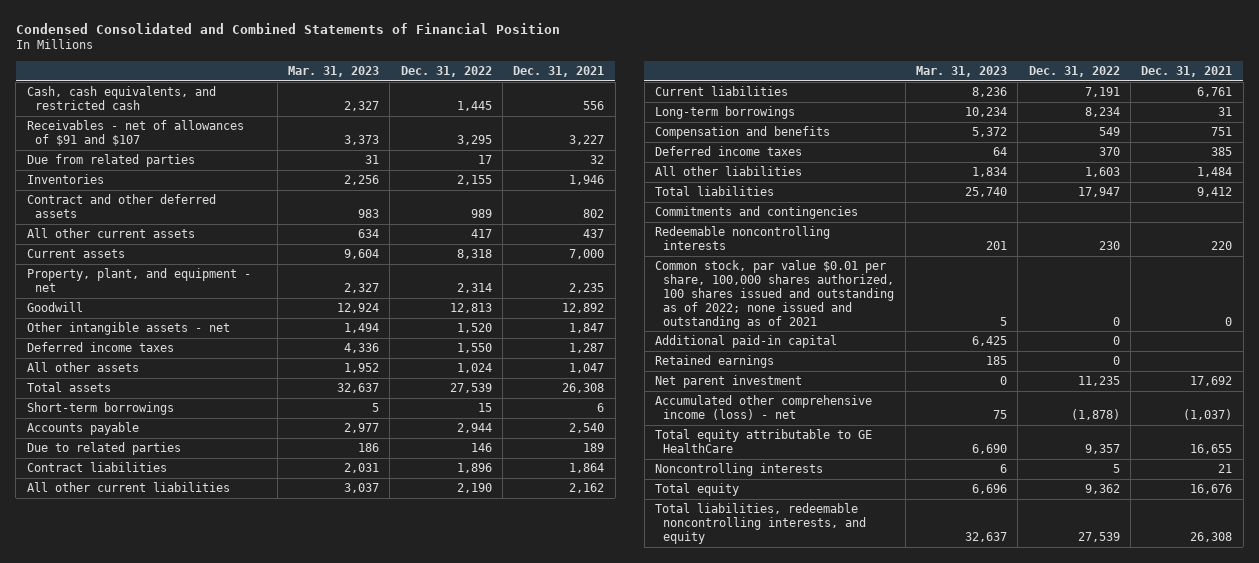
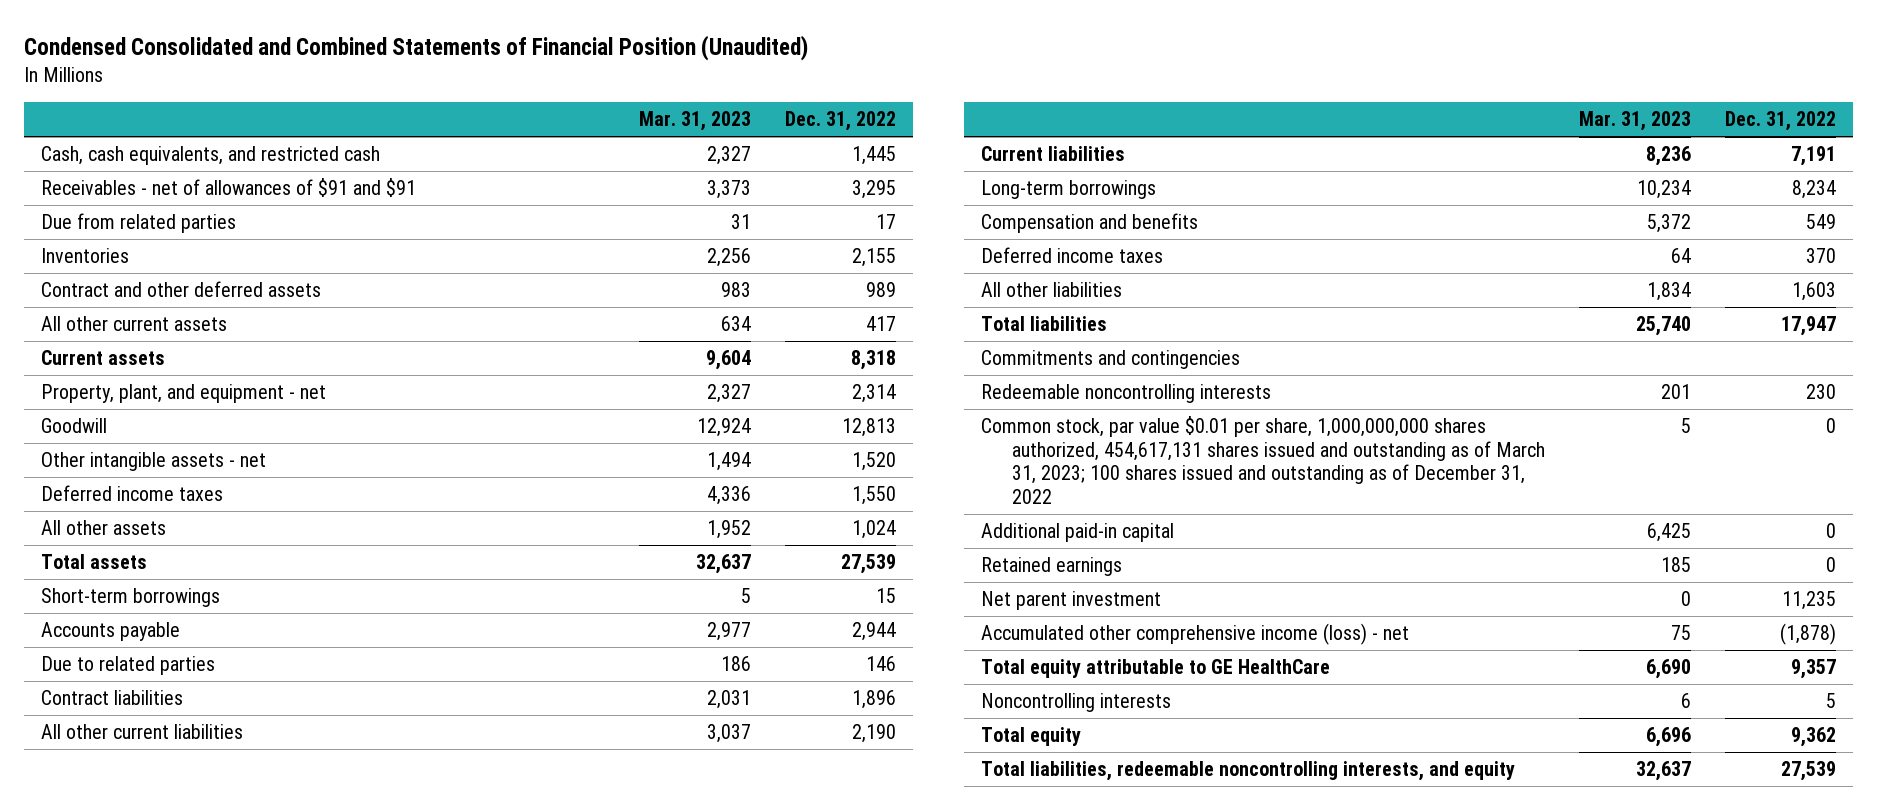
[15,22,560,34] Condensed Consolidated and Combined Statements of Financial Position -> [23,34,808,61] Condensed Consolidated and Combined Statements of Financial Position (Unaudited)
[513,65,605,77] Dec. 31, 2021 -> none
[26,120,244,146] Receivables - net of allowances of $91 and $107 -> [40,178,416,198] Receivables - net of allowances of $91 and $91
[654,260,895,329] Common stock, par value $0.01 per share, 100,000 shares authorized, 100 shares issued and outstanding as of 2022; none issued and outstanding as of 2021 -> [980,416,1546,504] Common stock, par value $0.01 per share, 1,000,000,000 shares authorized, 454,617,131 shares issued and outstanding as of March 31, 2023; 100 shares issued and outstanding as of December 31, 2022

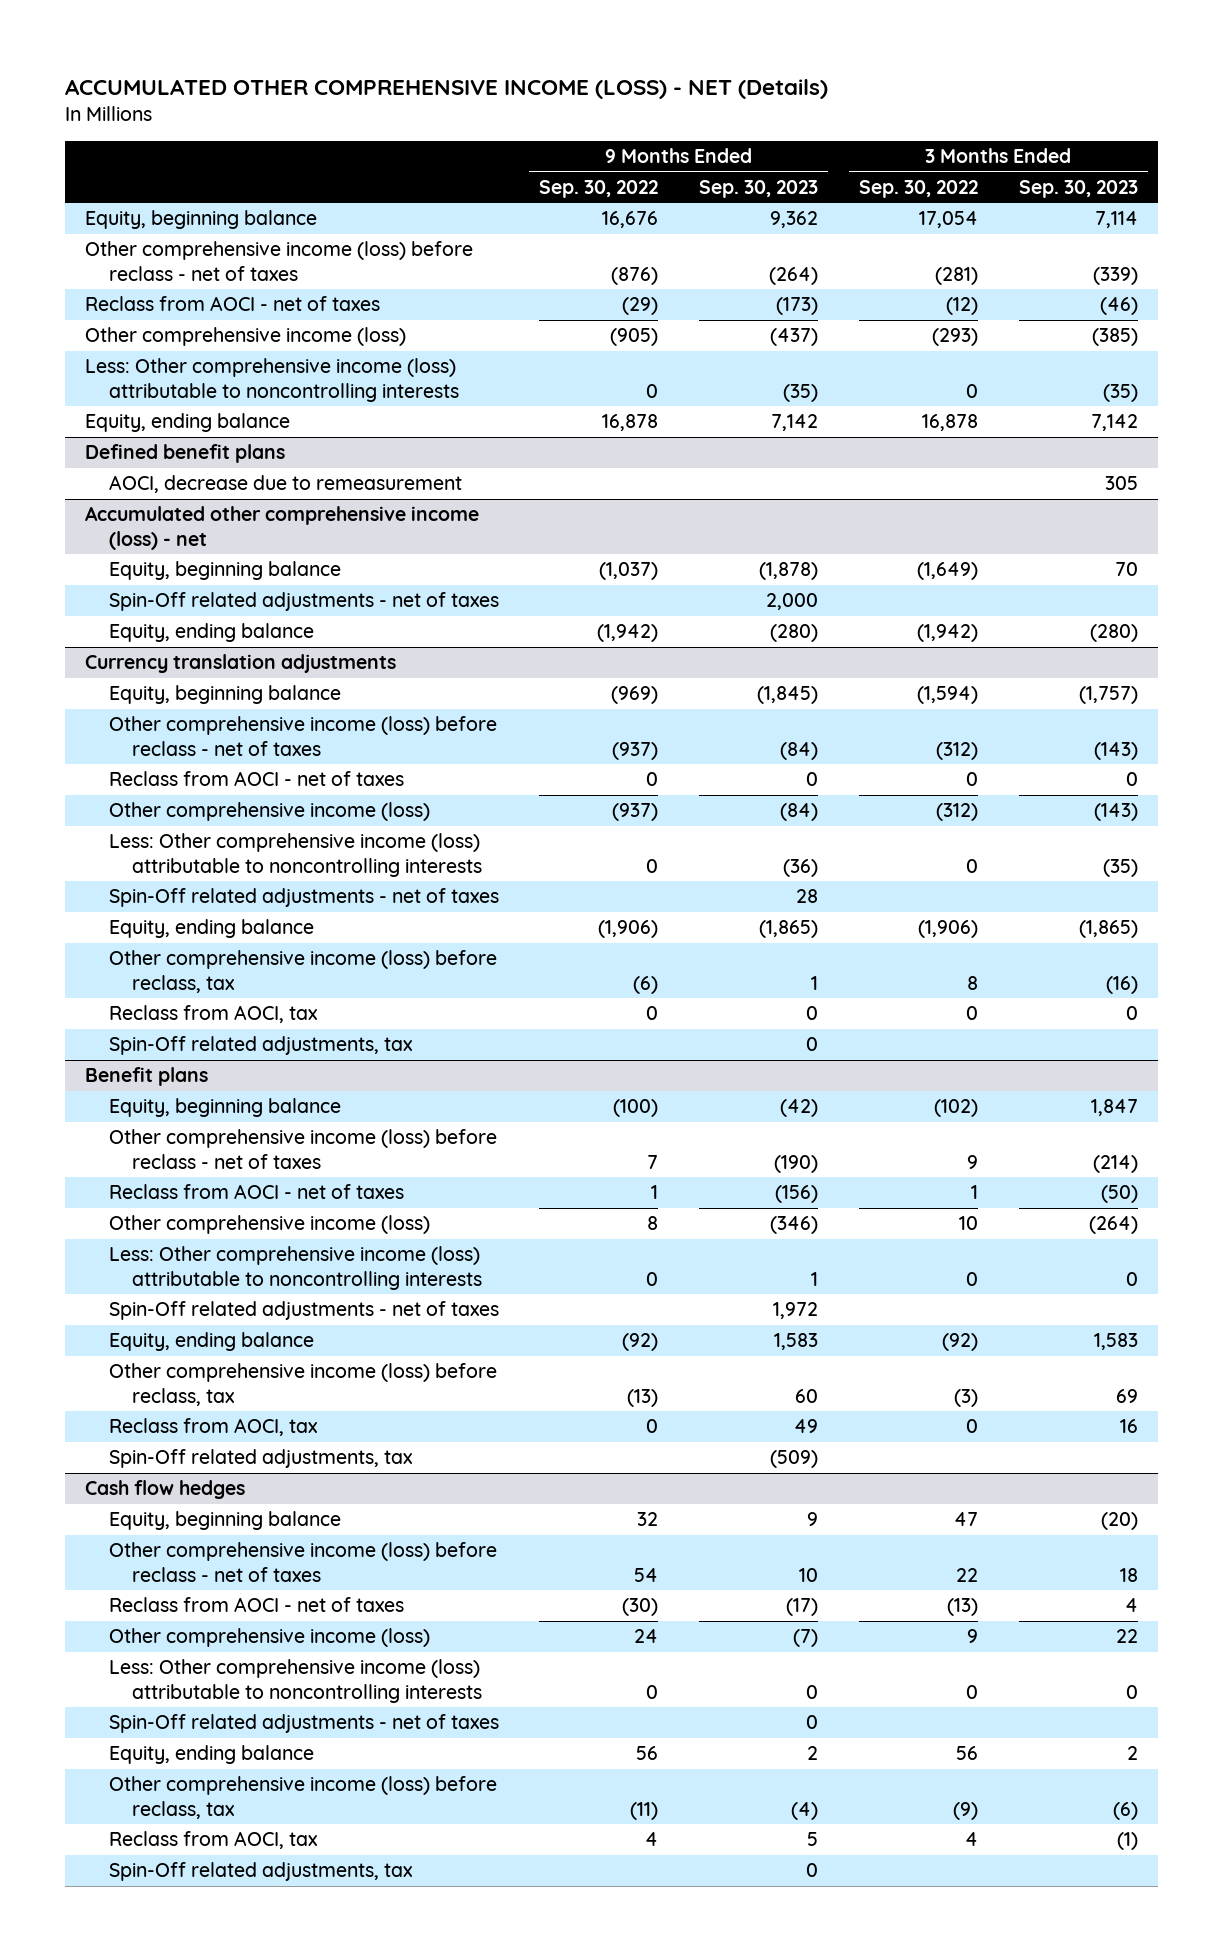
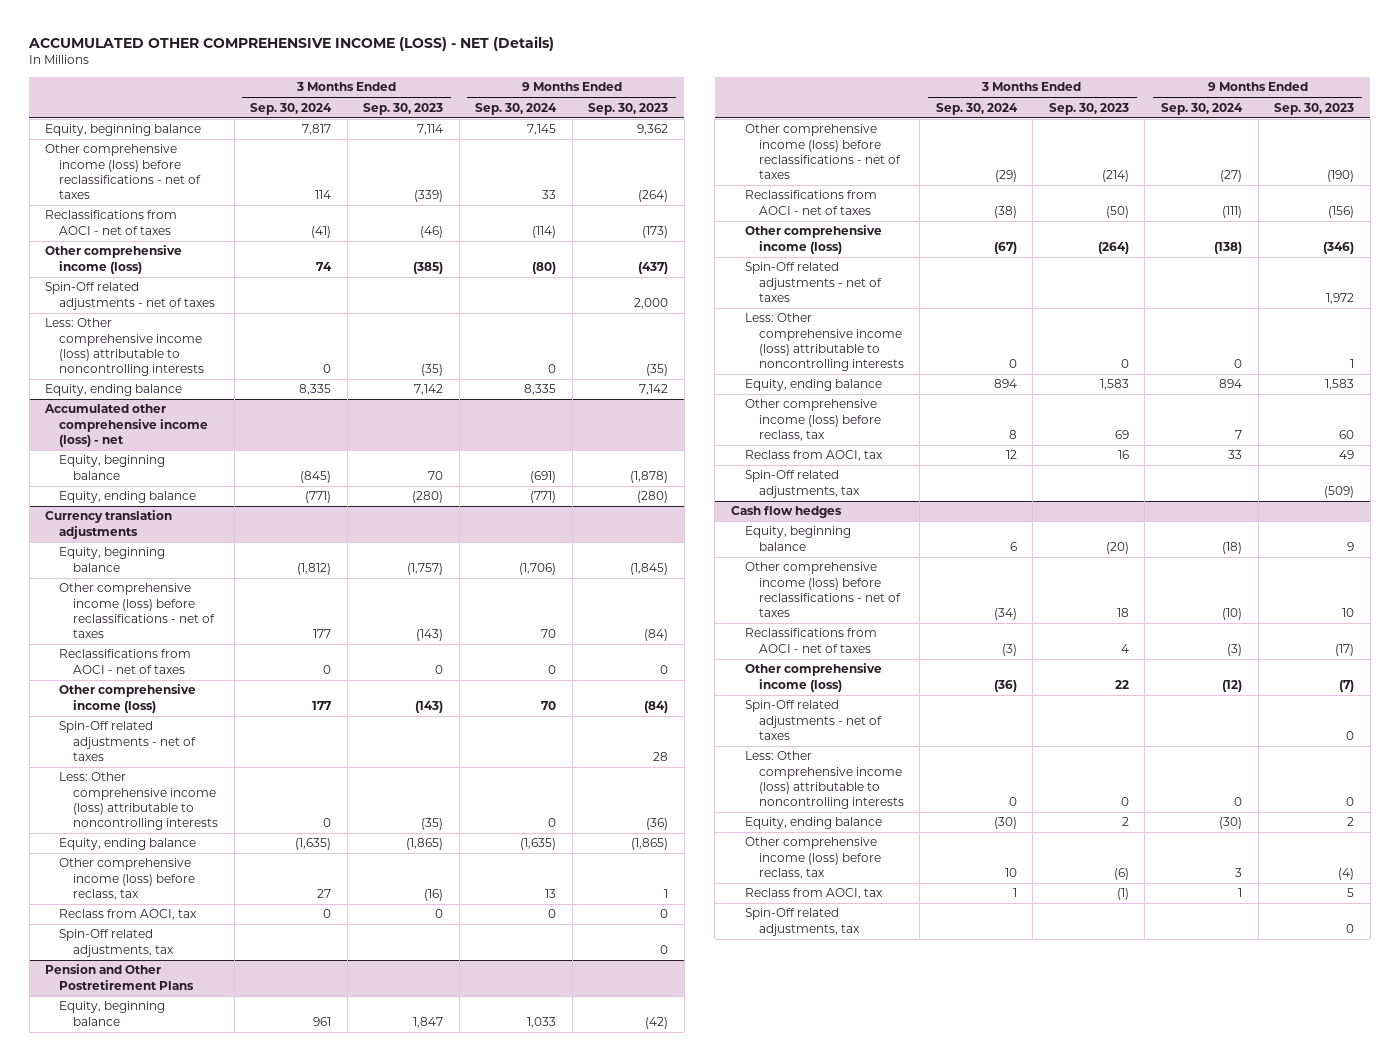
[539,179,659,198] Sep. 30, 2022 -> none
[858,179,978,198] Sep. 30, 2022 -> none
none -> [250,102,333,115] Sep. 30, 2024
none -> [475,102,558,115] Sep. 30, 2024
[84,241,473,281] Other comprehensive income (loss) before reclass - net of taxes -> [45,144,202,200] Other comprehensive income (loss) before reclassifications - net of taxes
[84,296,380,312] Reclass from AOCI - net of taxes -> [45,210,178,235] Reclassifications from AOCI - net of taxes
none -> [45,282,216,310] Spin-Off related adjustments - net of taxes
[84,444,285,464] Defined benefit plans -> none
[108,475,462,494] AOCI, decrease due to remeasurement -> none
[108,592,499,612] Spin-Off related adjustments - net of taxes -> none
[108,716,497,756] Other comprehensive income (loss) before reclass - net of taxes -> [59,583,216,639] Other comprehensive income (loss) before reclassifications - net of taxes
[108,771,404,787] Reclass from AOCI - net of taxes -> [59,649,192,674] Reclassifications from AOCI - net of taxes
[108,833,483,877] Less: Other comprehensive income (loss) attributable to noncontrolling interests -> [59,772,219,831] Less: Other comprehensive income (loss) attributable to noncontrolling interests
[84,1067,208,1087] Benefit plans -> [45,964,195,990] Pension and Other Postretirement Plans
[108,1129,497,1169] Other comprehensive income (loss) before reclass - net of taxes -> [744,124,901,180] Other comprehensive income (loss) before reclassifications - net of taxes
[108,1184,404,1200] Reclass from AOCI - net of taxes -> [744,190,877,215] Reclassifications from AOCI - net of taxes
[108,1246,483,1290] Less: Other comprehensive income (loss) attributable to noncontrolling interests -> none
none -> [744,313,904,372] Less: Other comprehensive income (loss) attributable to noncontrolling interests
[108,1542,497,1582] Other comprehensive income (loss) before reclass - net of taxes -> [744,562,901,618] Other comprehensive income (loss) before reclassifications - net of taxes
[108,1597,404,1613] Reclass from AOCI - net of taxes -> [744,628,877,653] Reclassifications from AOCI - net of taxes
[108,1659,483,1703] Less: Other comprehensive income (loss) attributable to noncontrolling interests -> [744,751,904,810] Less: Other comprehensive income (loss) attributable to noncontrolling interests

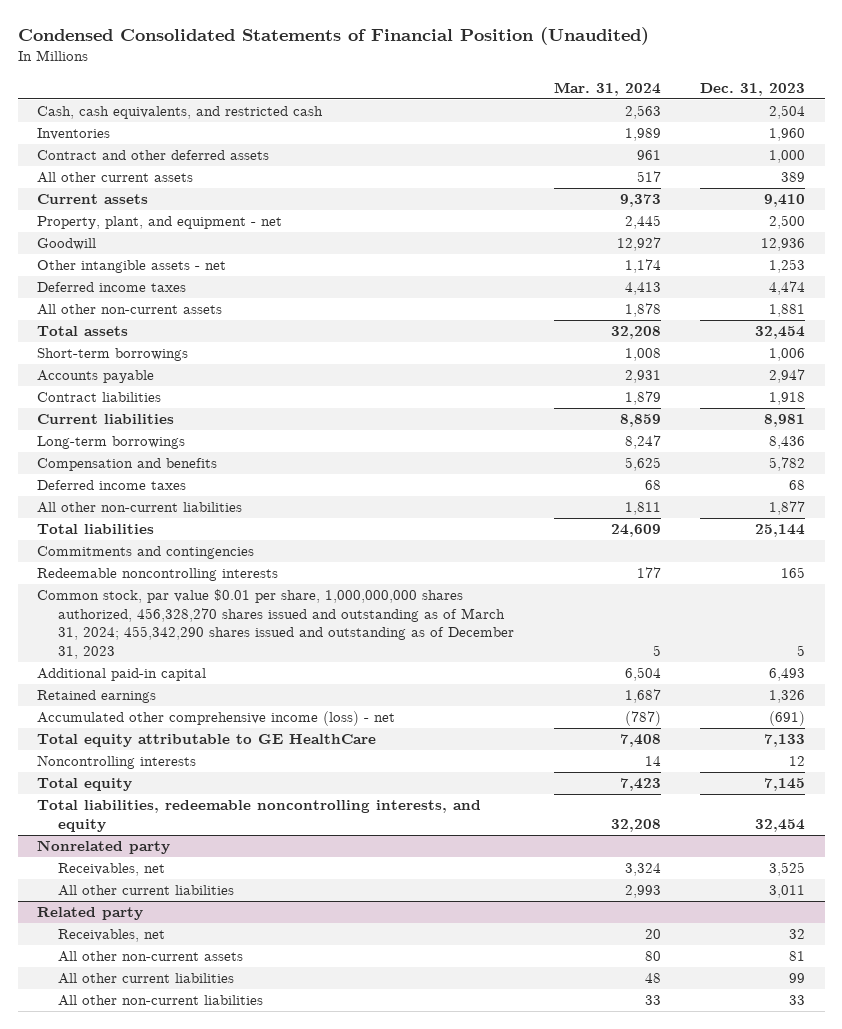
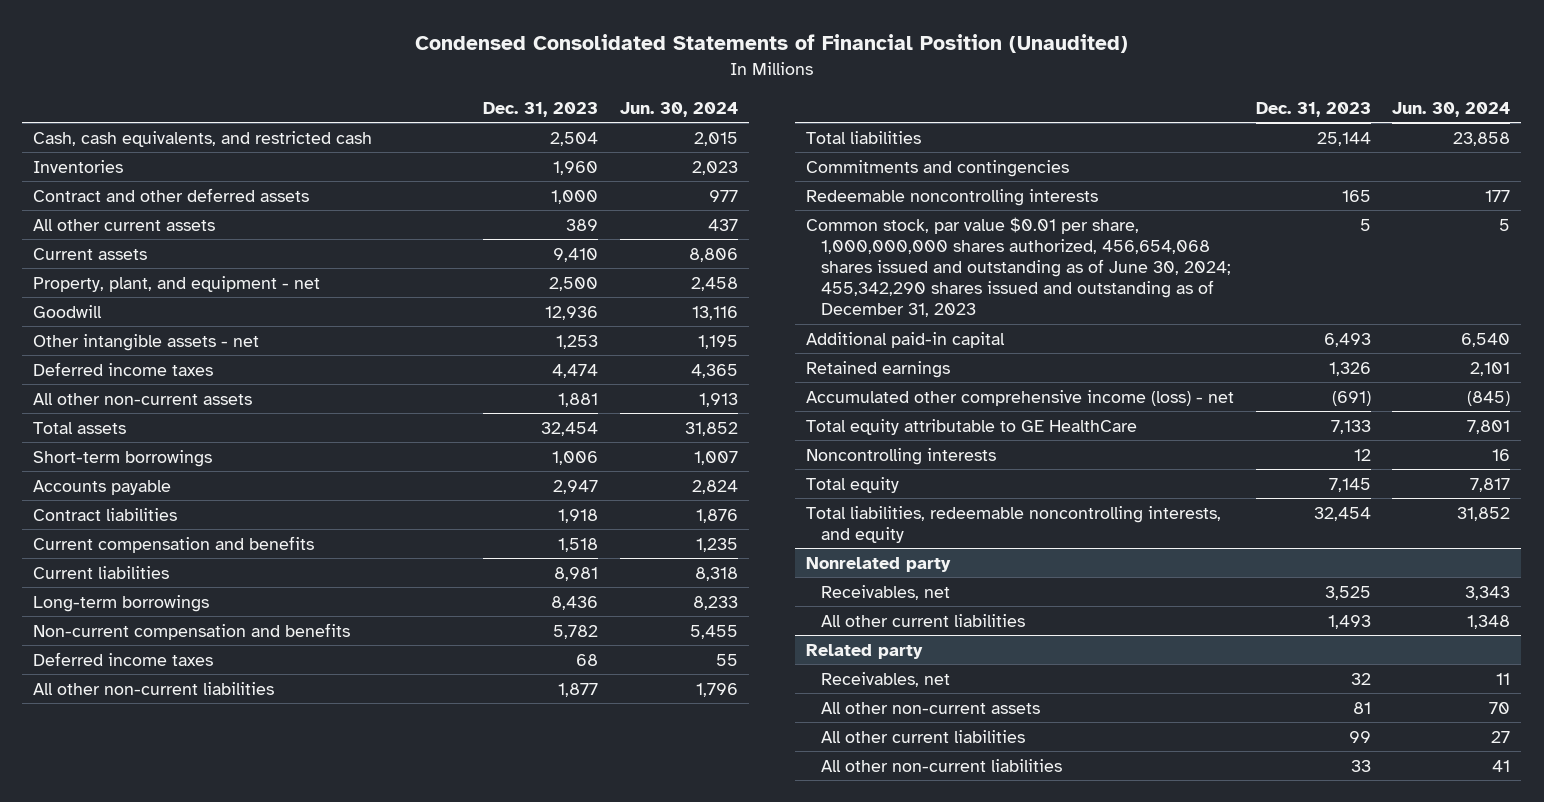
[553,81,661,96] Mar. 31, 2024 -> none
none -> [620,101,739,117] Jun. 30, 2024
none -> [33,535,315,553] Current compensation and benefits
[37,458,218,472] Compensation and benefits -> [33,622,351,640] Non-current compensation and benefits
[37,589,515,659] Common stock, par value $0.01 per share, 1,000,000,000 shares authorized, 456,328,270 shares issued and outstanding as of March 31, 2024; 455,342,290 shares issued and outstanding as of December 31, 2023 -> [805,216,1232,318] Common stock, par value $0.01 per share, 1,000,000,000 shares authorized, 456,654,068 shares issued and outstanding as of June 30, 2024; 455,342,290 shares issued and outstanding as of December 31, 2023
[768,885,805,899] 3,011 -> [1327,614,1371,629] 1,493

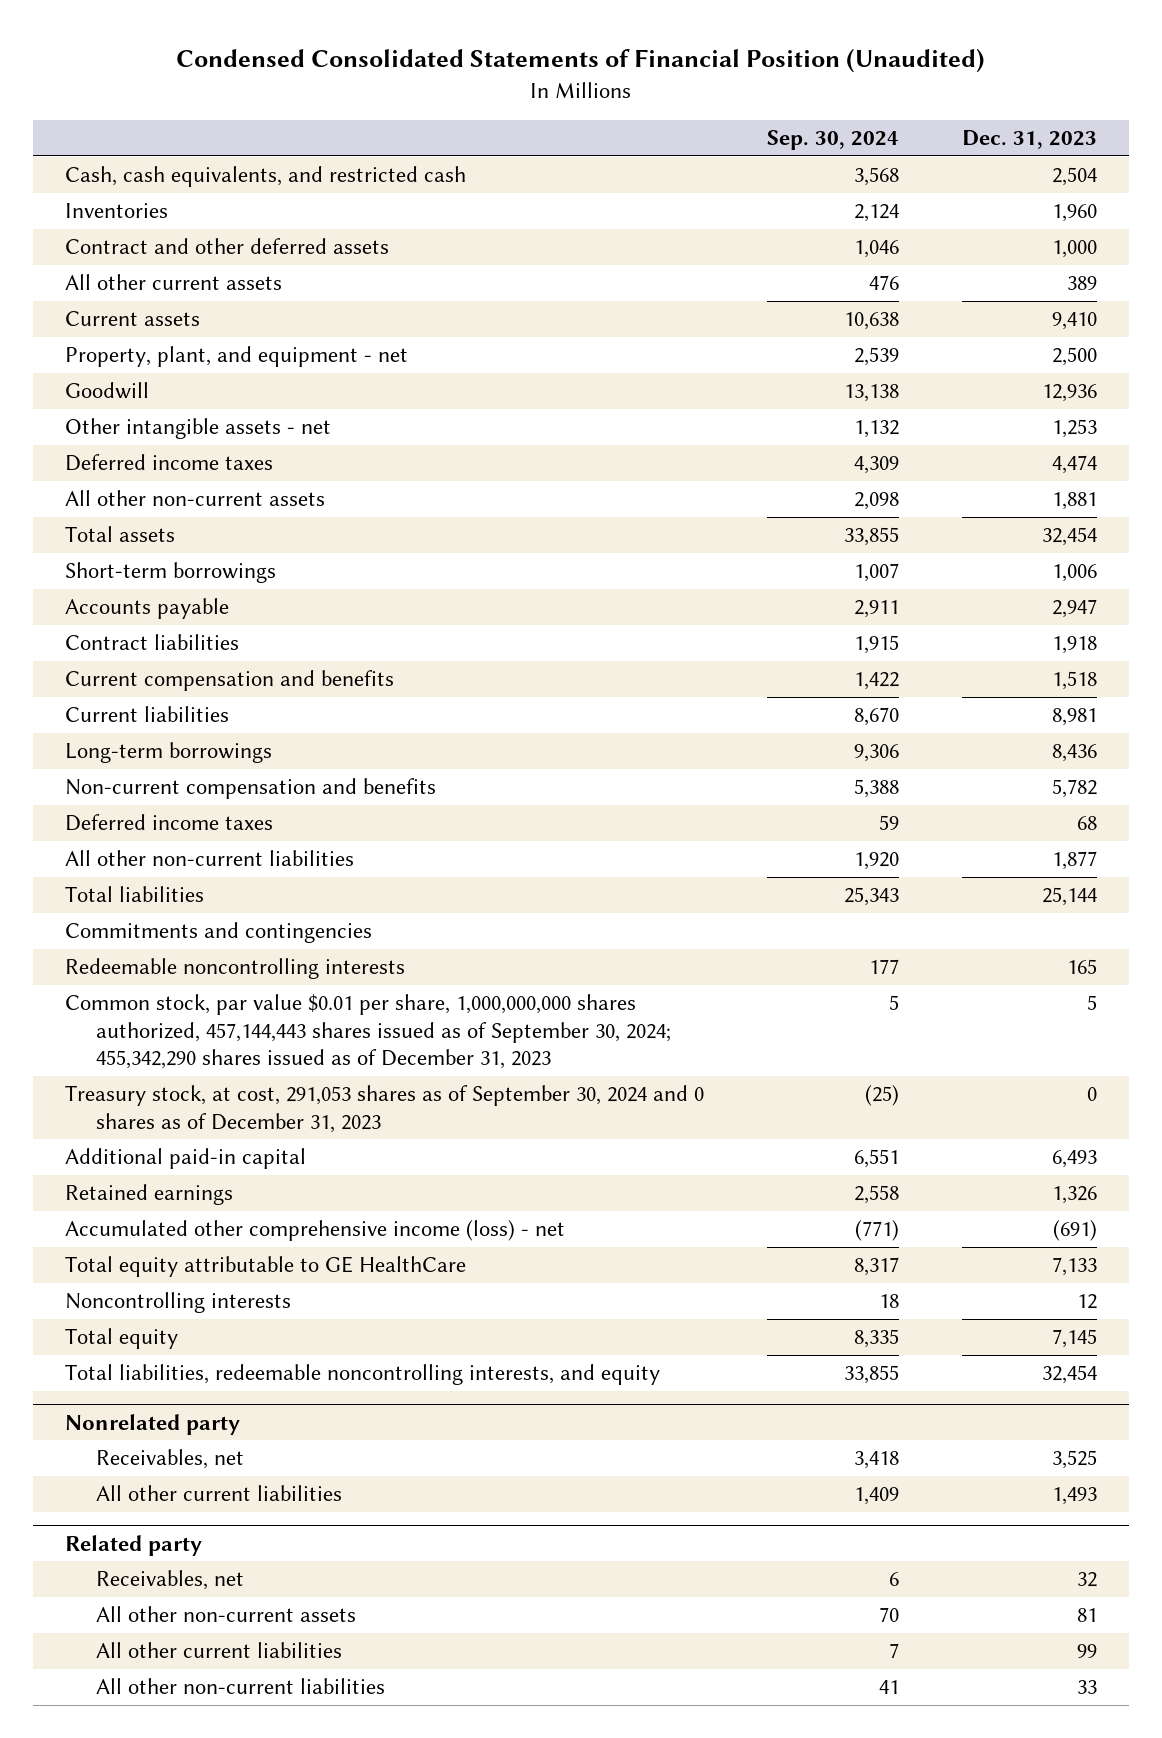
[620,101,739,117] Jun. 30, 2024 -> none
none -> [767,130,900,151] Sep. 30, 2024
[805,216,1232,318] Common stock, par value $0.01 per share, 1,000,000,000 shares authorized, 456,654,068 shares issued and outstanding as of June 30, 2024; 455,342,290 shares issued and outstanding as of December 31, 2023 -> [64,994,672,1070] Common stock, par value $0.01 per share, 1,000,000,000 shares authorized, 457,144,443 shares issued as of September 30, 2024; 455,342,290 shares issued as of December 31, 2023
none -> [64,1085,704,1133] Treasury stock, at cost, 291,053 shares as of September 30, 2024 and 0 shares as of December 31, 2023

